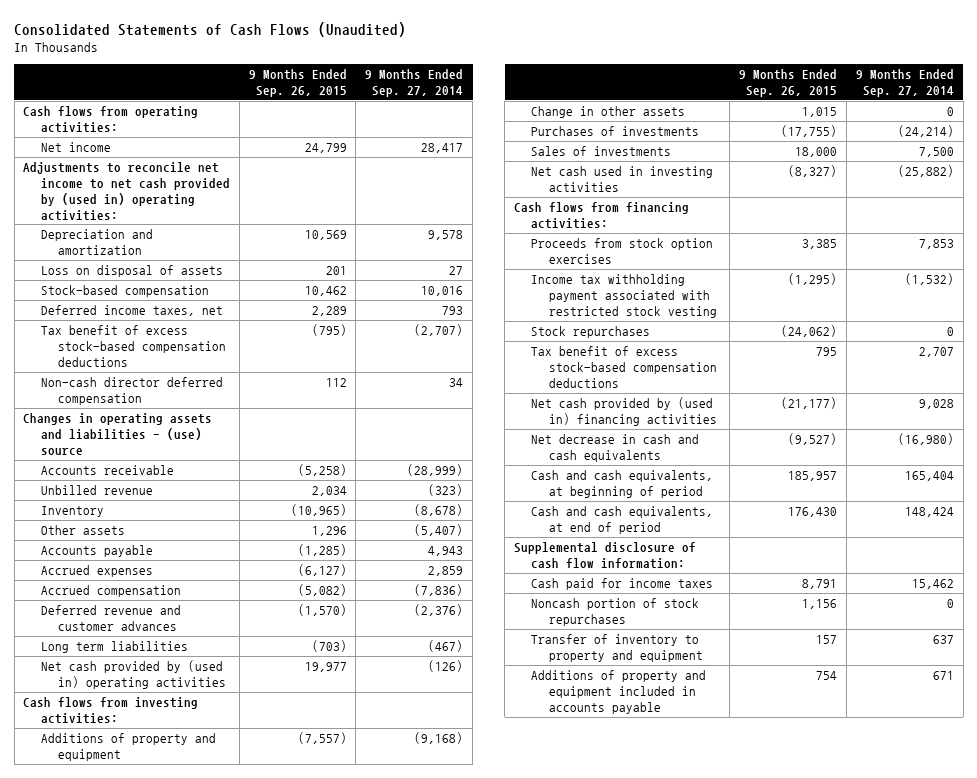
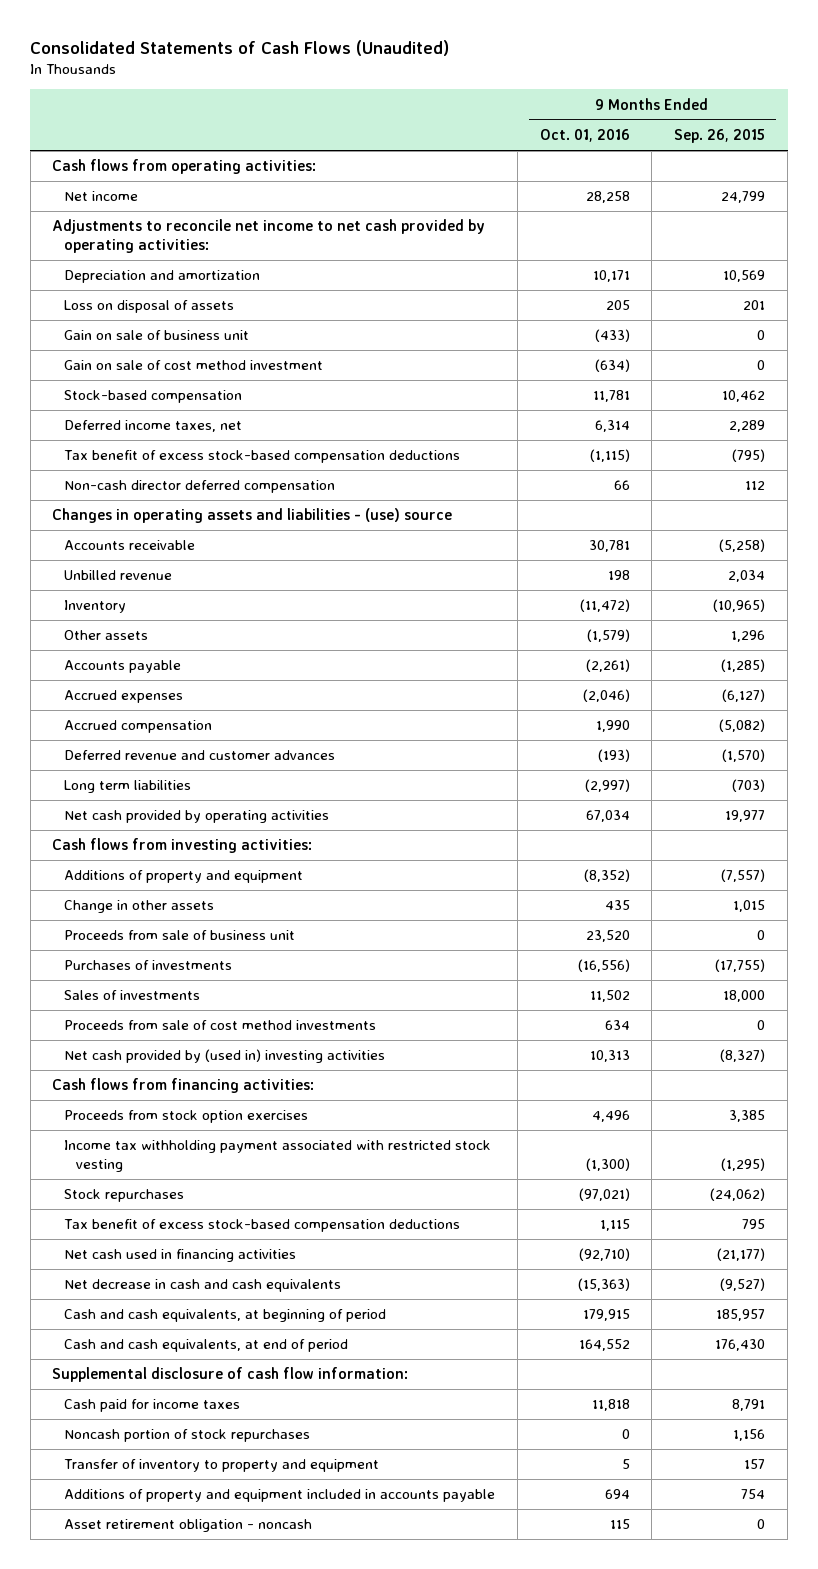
[365,69,464,97] 9 Months Ended Sep. 27, 2014 -> none
none -> [539,129,630,143] Oct. 01, 2016
[23,162,230,221] Adjustments to reconcile net income to net cash provided by (used in) operating activities: -> [52,219,486,253] Adjustments to reconcile net income to net cash provided by operating activities:
none -> [64,330,250,341] Gain on sale of business unit
none -> [64,360,324,371] Gain on sale of cost method investment
[40,660,227,689] Net cash provided by (used in) operating activities -> [64,810,330,824] Net cash provided by operating activities
none -> [64,930,296,941] Proceeds from sale of business unit
none -> [64,1020,377,1031] Proceeds from sale of cost method investments
[531,166,714,192] Net cash used in investing activities -> [64,1049,386,1064] Net cash provided by (used in) investing activities
[531,397,717,426] Net cash provided by (used in) financing activities -> [64,1249,297,1263] Net cash used in financing activities
none -> [64,1519,313,1533] Asset retirement obligation - noncash

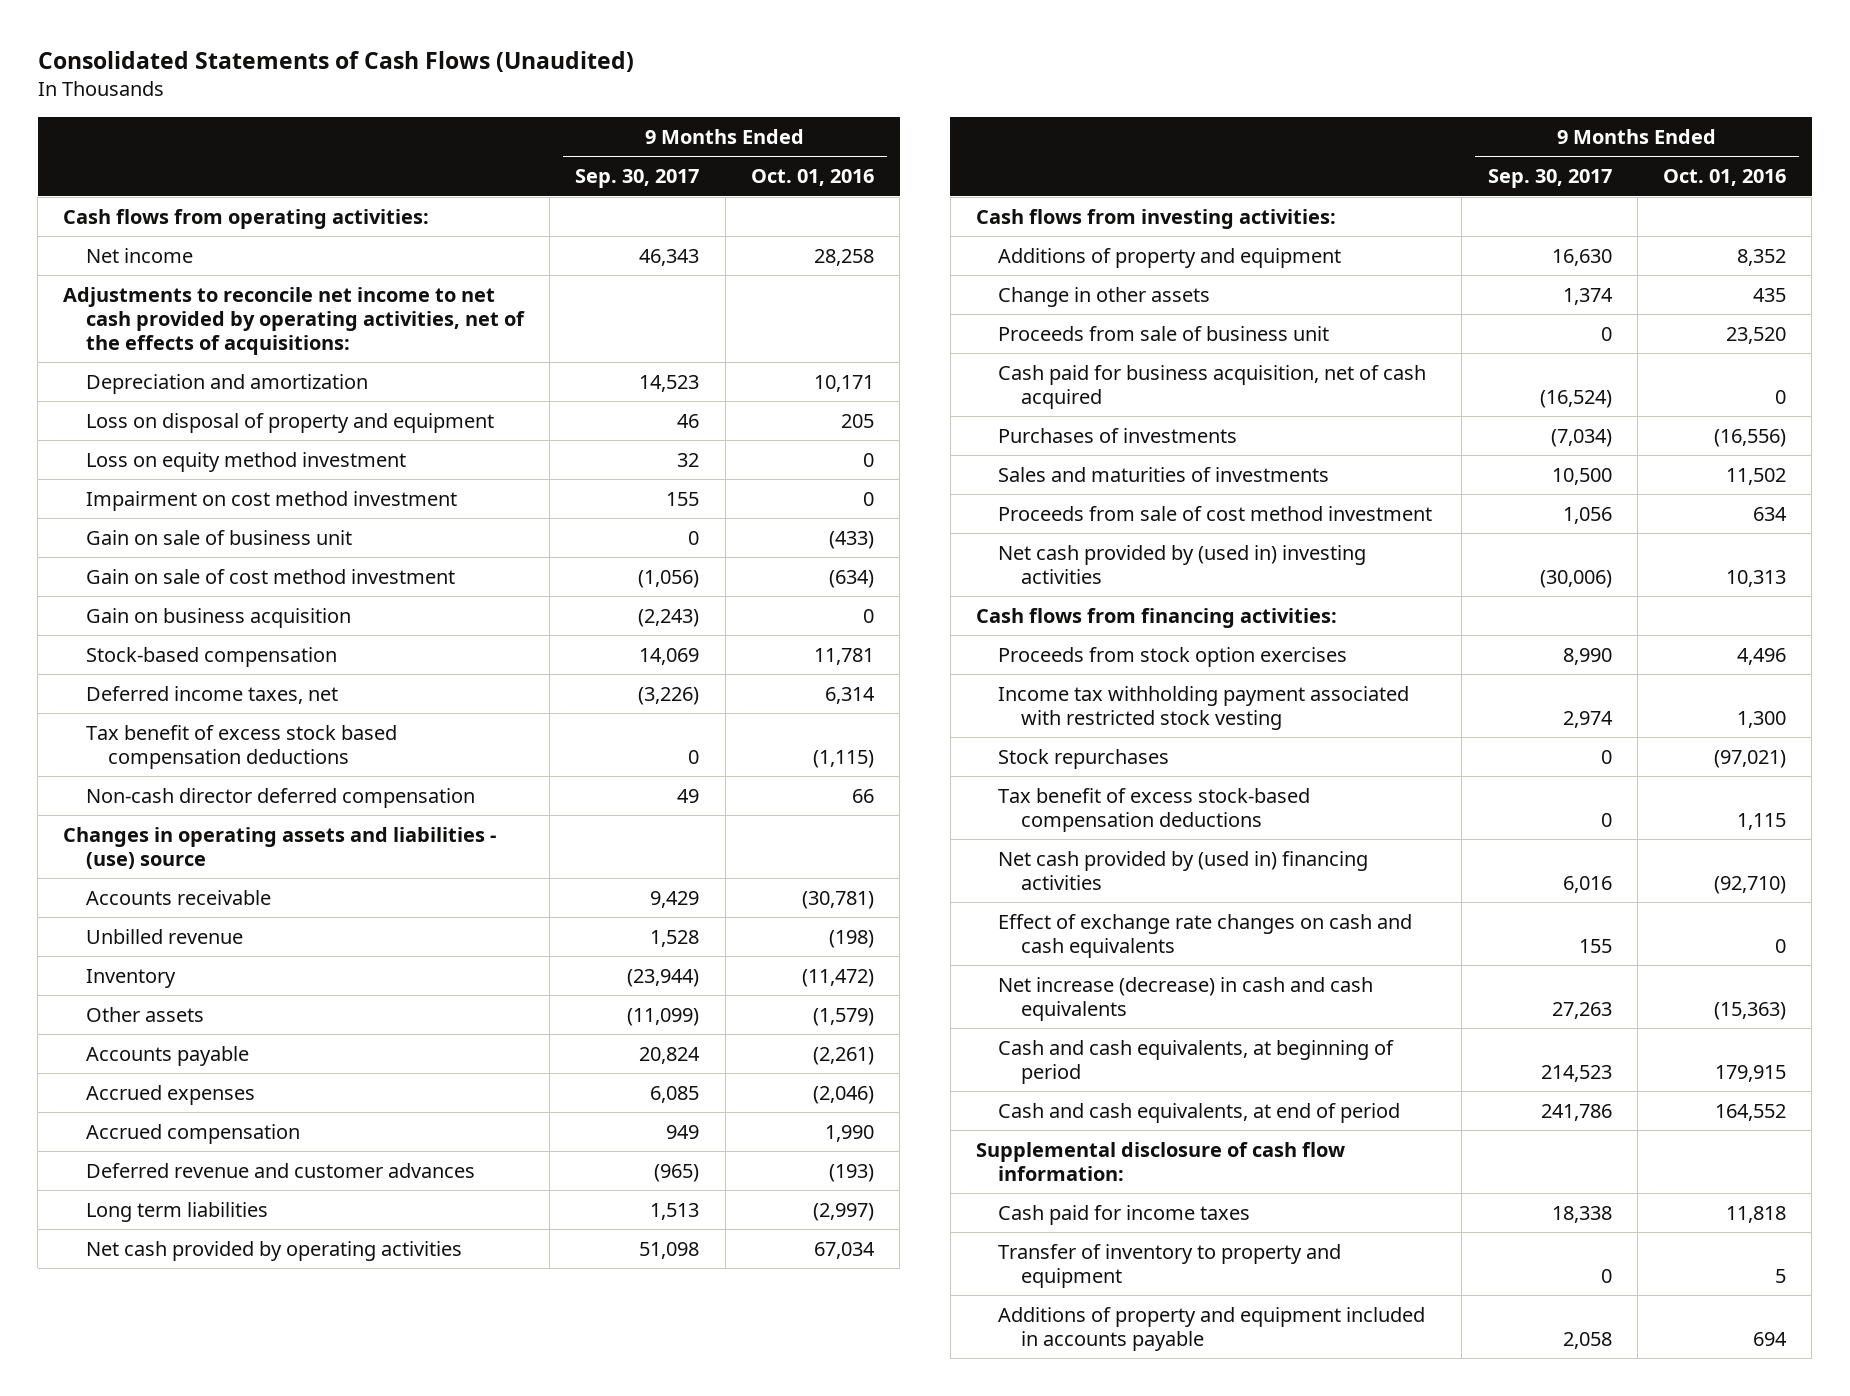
[674,129,766,144] Sep. 26, 2015 -> none
none -> [575,169,700,189] Sep. 30, 2017
[52,219,486,253] Adjustments to reconcile net income to net cash provided by operating activities: -> [63,287,525,355] Adjustments to reconcile net income to net cash provided by operating activities, net of the effects of acquisitions:
[64,300,235,314] Loss on disposal of assets -> [85,413,494,434] Loss on disposal of property and equipment
none -> [85,452,406,473] Loss on equity method investment
none -> [85,491,457,512] Impairment on cost method investment
none -> [85,608,351,629] Gain on business acquisition
[64,450,461,464] Tax benefit of excess stock-based compensation deductions -> [85,725,397,769] Tax benefit of excess stock based compensation deductions
[588,540,630,553] 30,781 -> [801,891,874,910] (30,781)
[607,570,630,581] 198 -> [828,930,874,949] (198)
[583,869,630,883] (8,352) -> [1737,249,1787,267] 8,352
none -> [998,365,1427,409] Cash paid for business acquisition, net of cash acquired
[64,990,201,1001] Sales of investments -> [998,467,1330,483] Sales and maturities of investments
[64,1020,377,1031] Proceeds from sale of cost method investments -> [998,506,1433,522] Proceeds from sale of cost method investment
[585,1157,630,1171] (1,300) -> [1737,710,1787,728] 1,300
[64,1249,297,1263] Net cash used in financing activities -> [998,851,1369,890] Net cash provided by (used in) financing activities
none -> [998,914,1413,958] Effect of exchange rate changes on cash and cash equivalents
[64,1279,342,1293] Net decrease in cash and cash equivalents -> [998,977,1374,1021] Net increase (decrease) in cash and cash equivalents
[64,1429,311,1443] Noncash portion of stock repurchases -> none
[64,1519,313,1533] Asset retirement obligation - noncash -> none

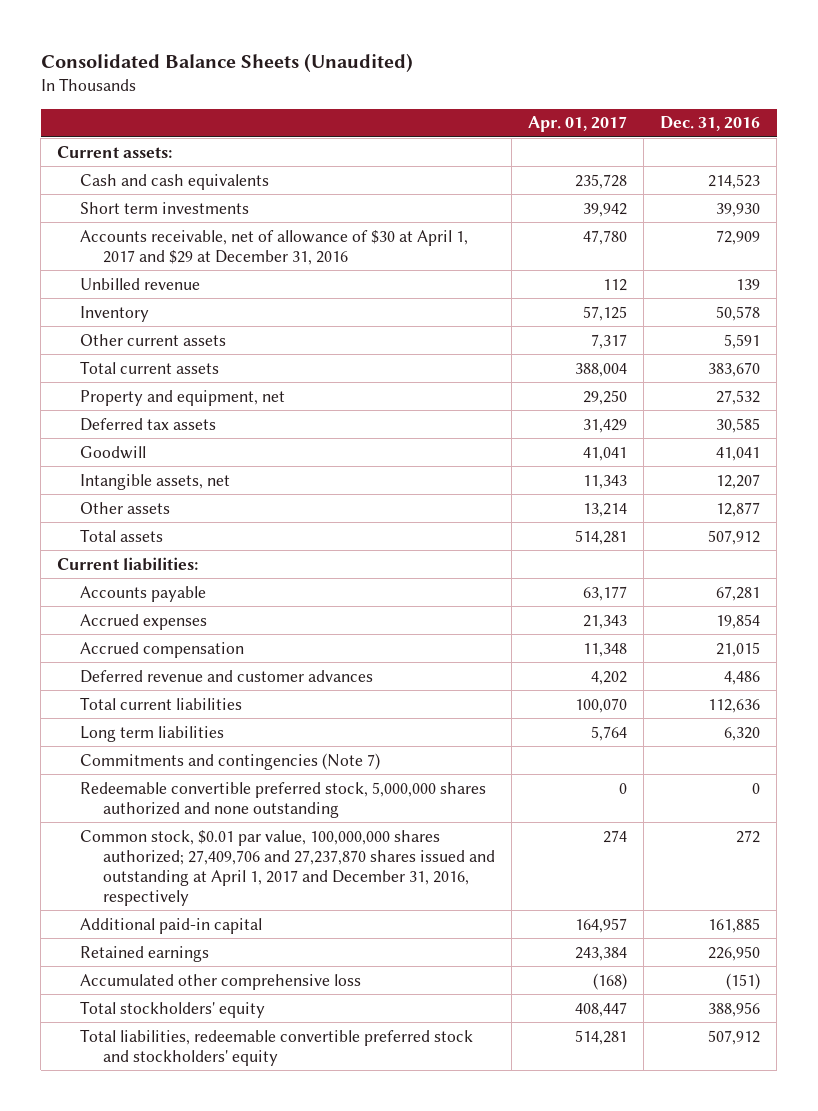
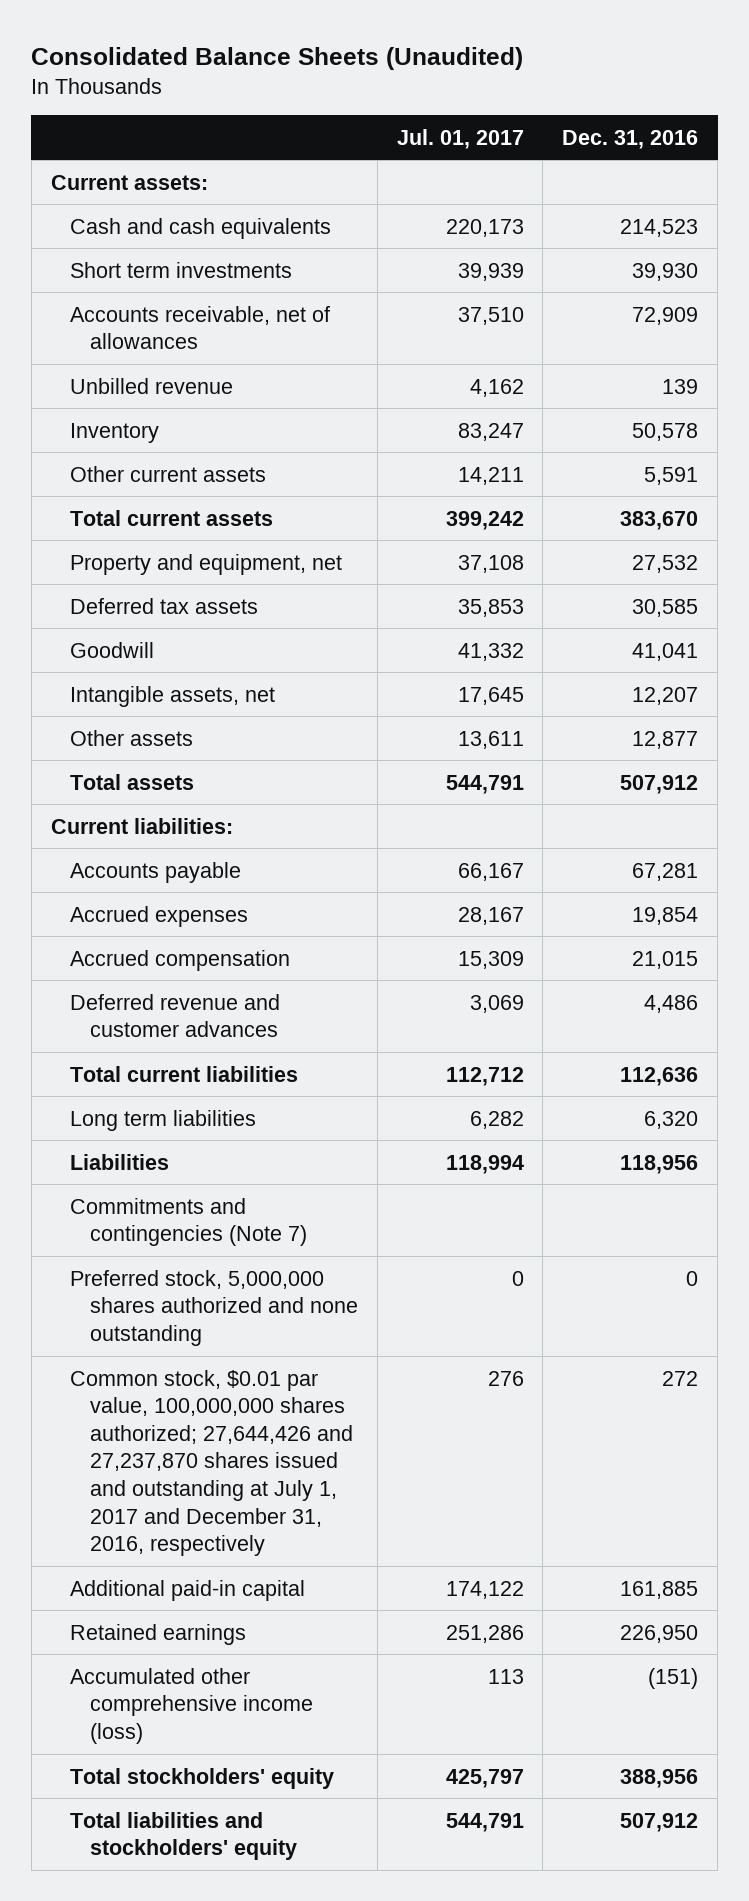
[528,116,628,133] Apr. 01, 2017 -> none
none -> [396,128,524,149] Jul. 01, 2017
[80,229,469,265] Accounts receivable, net of allowance of $30 at April 1, 2017 and $29 at December 31, 2016 -> [70,305,331,350] Accounts receivable, net of allowances
none -> [70,1153,170,1170] Liabilities
[80,781,487,818] Redeemable convertible preferred stock, 5,000,000 shares authorized and none outstanding -> [70,1269,358,1346] Preferred stock, 5,000,000 shares authorized and none outstanding
[80,829,496,906] Common stock, $0.01 par value, 100,000,000 shares authorized; 27,409,706 and 27,237,870 shares issued and outstanding at April 1, 2017 and December 31, 2016, respectively -> [70,1369,353,1557] Common stock, $0.01 par value, 100,000,000 shares authorized; 27,644,426 and 27,237,870 shares issued and outstanding at July 1, 2017 and December 31, 2016, respectively
[80,973,362,990] Accumulated other comprehensive loss -> [70,1667,313,1744] Accumulated other comprehensive income (loss)
[80,1028,474,1066] Total liabilities, redeemable convertible preferred stock and stockholders' equity -> [70,1811,297,1861] Total liabilities and stockholders' equity

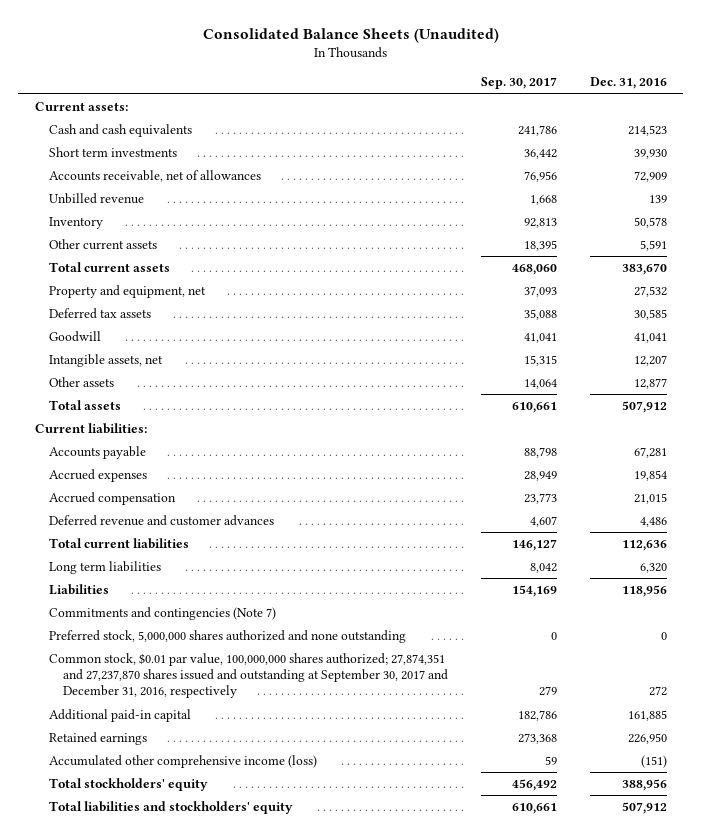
[396,128,524,149] Jul. 01, 2017 -> none
none -> [480,77,557,90] Sep. 30, 2017
[70,1369,353,1557] Common stock, $0.01 par value, 100,000,000 shares authorized; 27,644,426 and 27,237,870 shares issued and outstanding at July 1, 2017 and December 31, 2016, respectively -> [48,653,448,699] Common stock, $0.01 par value, 100,000,000 shares authorized; 27,874,351 and 27,237,870 shares issued and outstanding at September 30, 2017 and December 31, 2016, respectively

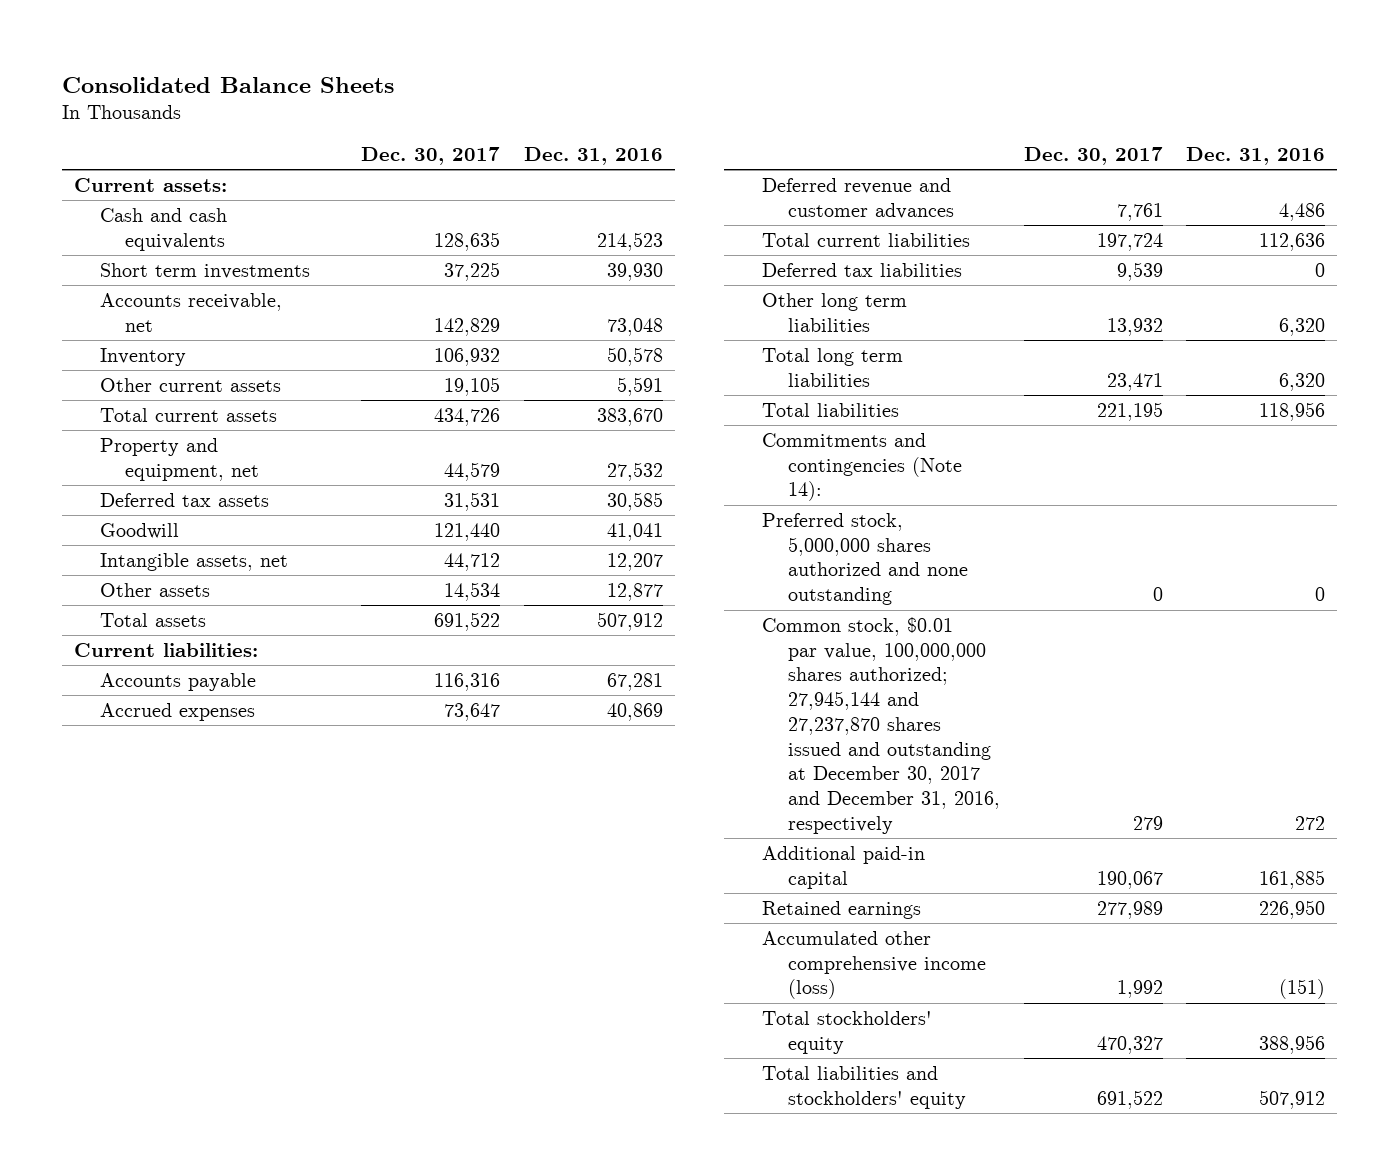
[202,27,499,43] Consolidated Balance Sheets (Unaudited) -> [61,76,394,93] Consolidated Balance Sheets
[480,77,557,90] Sep. 30, 2017 -> none
none -> [361,147,501,166] Dec. 30, 2017
[48,193,144,205] Unbilled revenue -> none
[48,170,261,183] Accounts receivable, net of allowances -> [99,293,282,332] Accounts receivable, net
[633,171,667,183] 72,909 -> [606,317,663,336] 73,048
[48,492,176,506] Accrued compensation -> none
[633,470,667,482] 19,854 -> [606,703,663,722] 40,869
none -> [762,263,963,278] Deferred tax liabilities
none -> [762,293,908,332] Other long term liabilities
[48,561,161,575] Long term liabilities -> [762,348,904,387] Total long term liabilities
[48,584,109,596] Liabilities -> [762,403,900,418] Total liabilities
[48,607,276,621] Commitments and contingencies (Note 7) -> [762,433,962,502] Commitments and contingencies (Note 14):
[48,653,448,699] Common stock, $0.01 par value, 100,000,000 shares authorized; 27,874,351 and 27,237,870 shares issued and outstanding at September 30, 2017 and December 31, 2016, respectively -> [762,617,1000,834] Common stock, $0.01 par value, 100,000,000 shares authorized; 27,945,144 and 27,237,870 shares issued and outstanding at December 30, 2017 and December 31, 2016, respectively

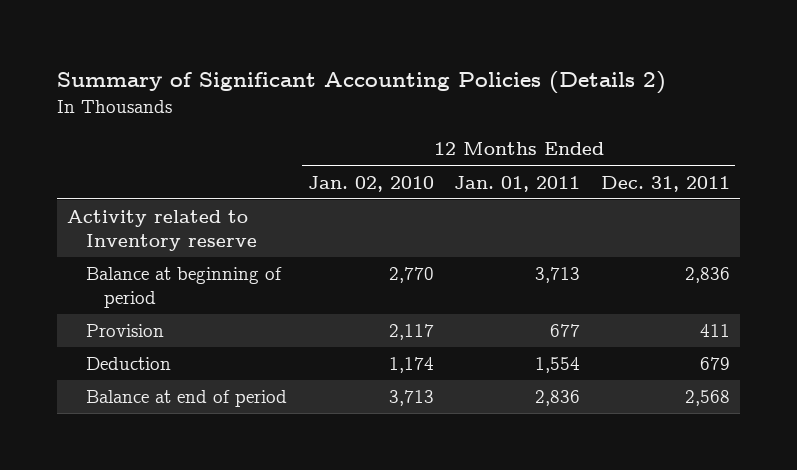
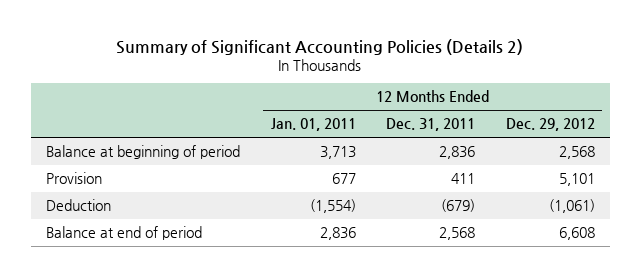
[307,175,434,192] Jan. 02, 2010 -> none
none -> [505,118,595,132] Dec. 29, 2012
[67,210,257,251] Activity related to Inventory reserve -> none
[535,357,581,374] 1,554 -> [309,199,356,214] (1,554)
[700,357,731,371] 679 -> [441,199,476,213] (679)

